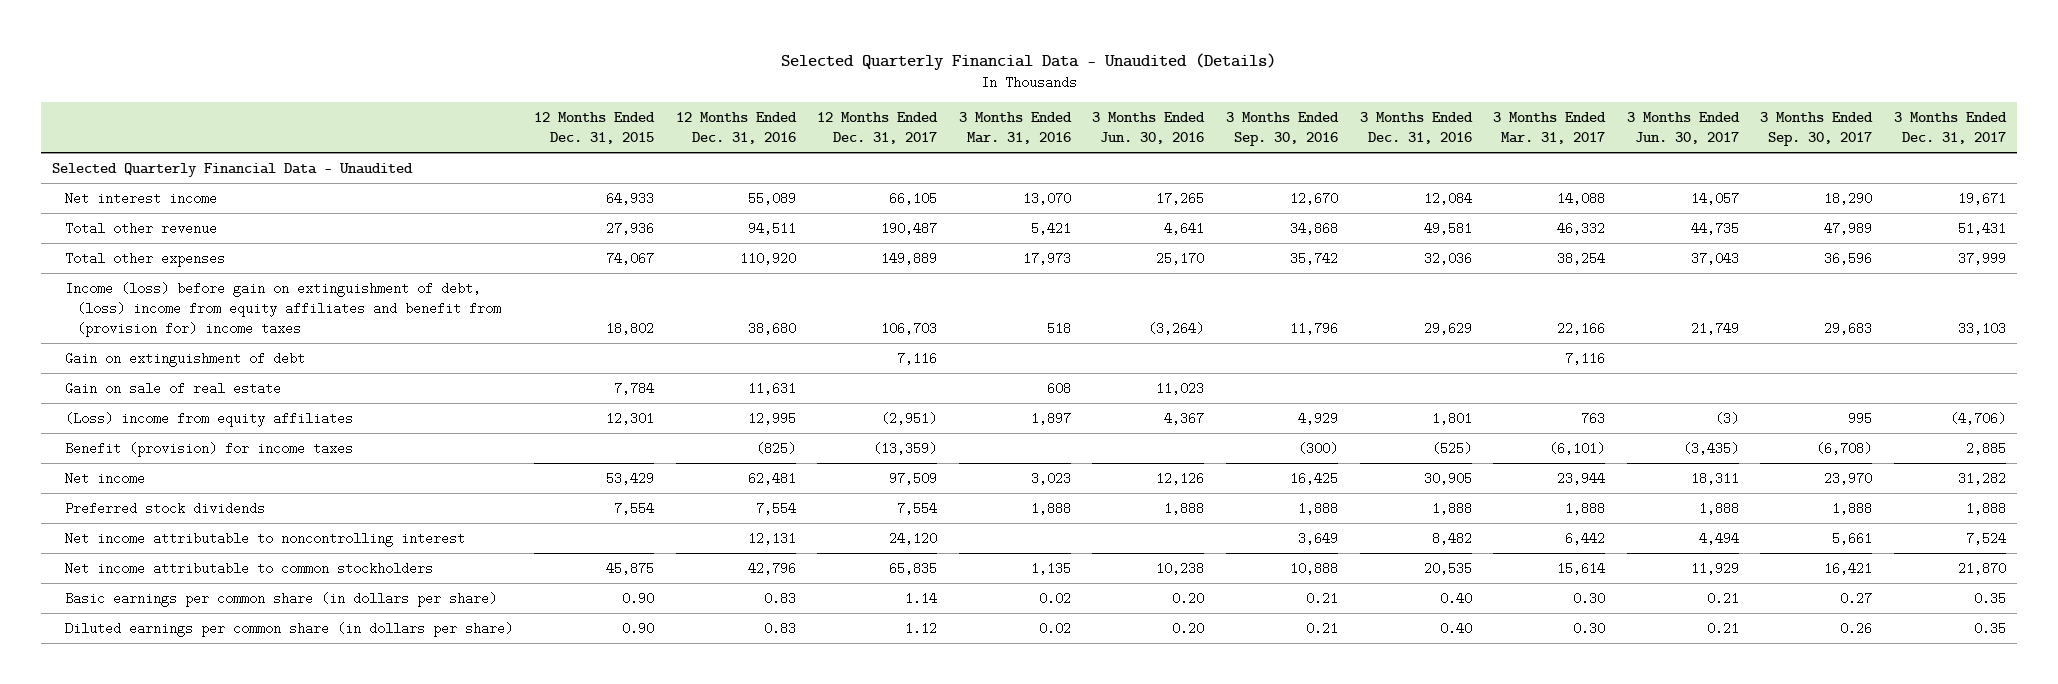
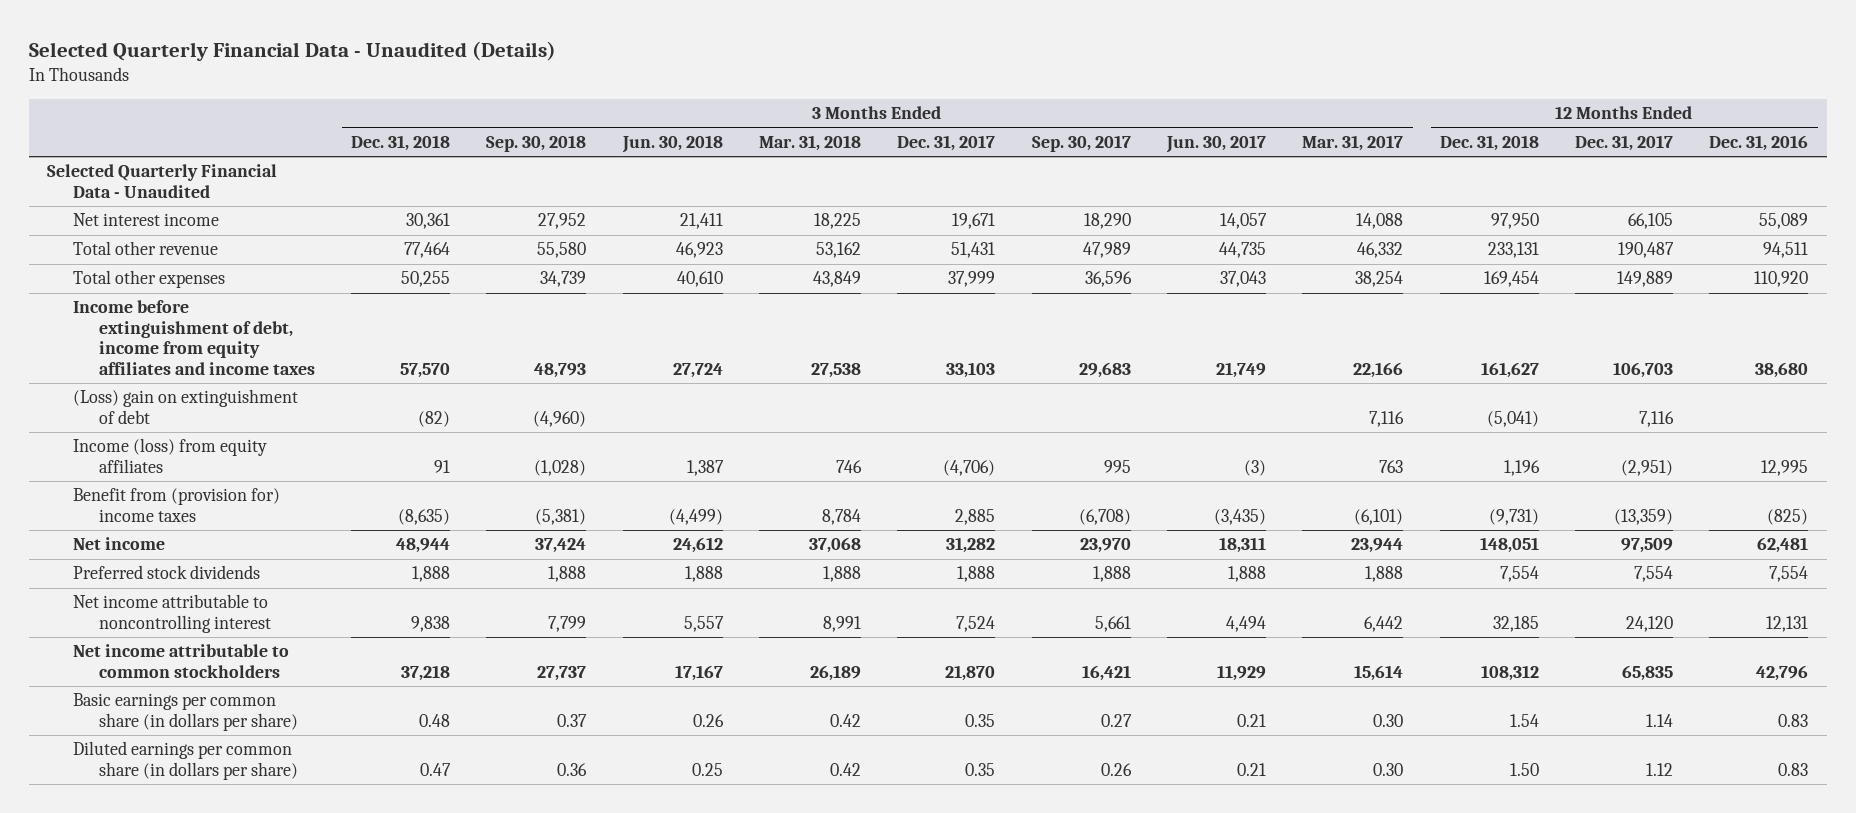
[534,112,656,145] 12 Months Ended Dec. 31, 2015 -> none
[958,112,1072,145] 3 Months Ended Mar. 31, 2016 -> none
[1092,112,1206,145] 3 Months Ended Jun. 30, 2016 -> none
[1226,112,1340,147] 3 Months Ended Sep. 30, 2016 -> none
[1359,112,1473,145] 3 Months Ended Dec. 31, 2016 -> none
none -> [351,134,451,151] Dec. 31, 2018
none -> [486,134,587,152] Sep. 30, 2018
none -> [621,134,723,153] Jun. 30, 2018
none -> [759,134,862,151] Mar. 31, 2018
none -> [1439,134,1539,151] Dec. 31, 2018
[64,381,281,395] Gain on sale of real estate -> none
[64,281,501,337] Income (loss) before gain on extinguishment of debt, (loss) income from equity affiliates and benefit from (provision for) income taxes -> [73,300,315,375] Income before extinguishment of debt, income from equity affiliates and income taxes
[64,351,305,367] Gain on extinguishment of debt -> [73,389,299,424] (Loss) gain on extinguishment of debt
[64,411,353,427] (Loss) income from equity affiliates -> [73,438,268,473] Income (loss) from equity affiliates
[64,441,353,457] Benefit (provision) for income taxes -> [73,488,281,522] Benefit from (provision for) income taxes

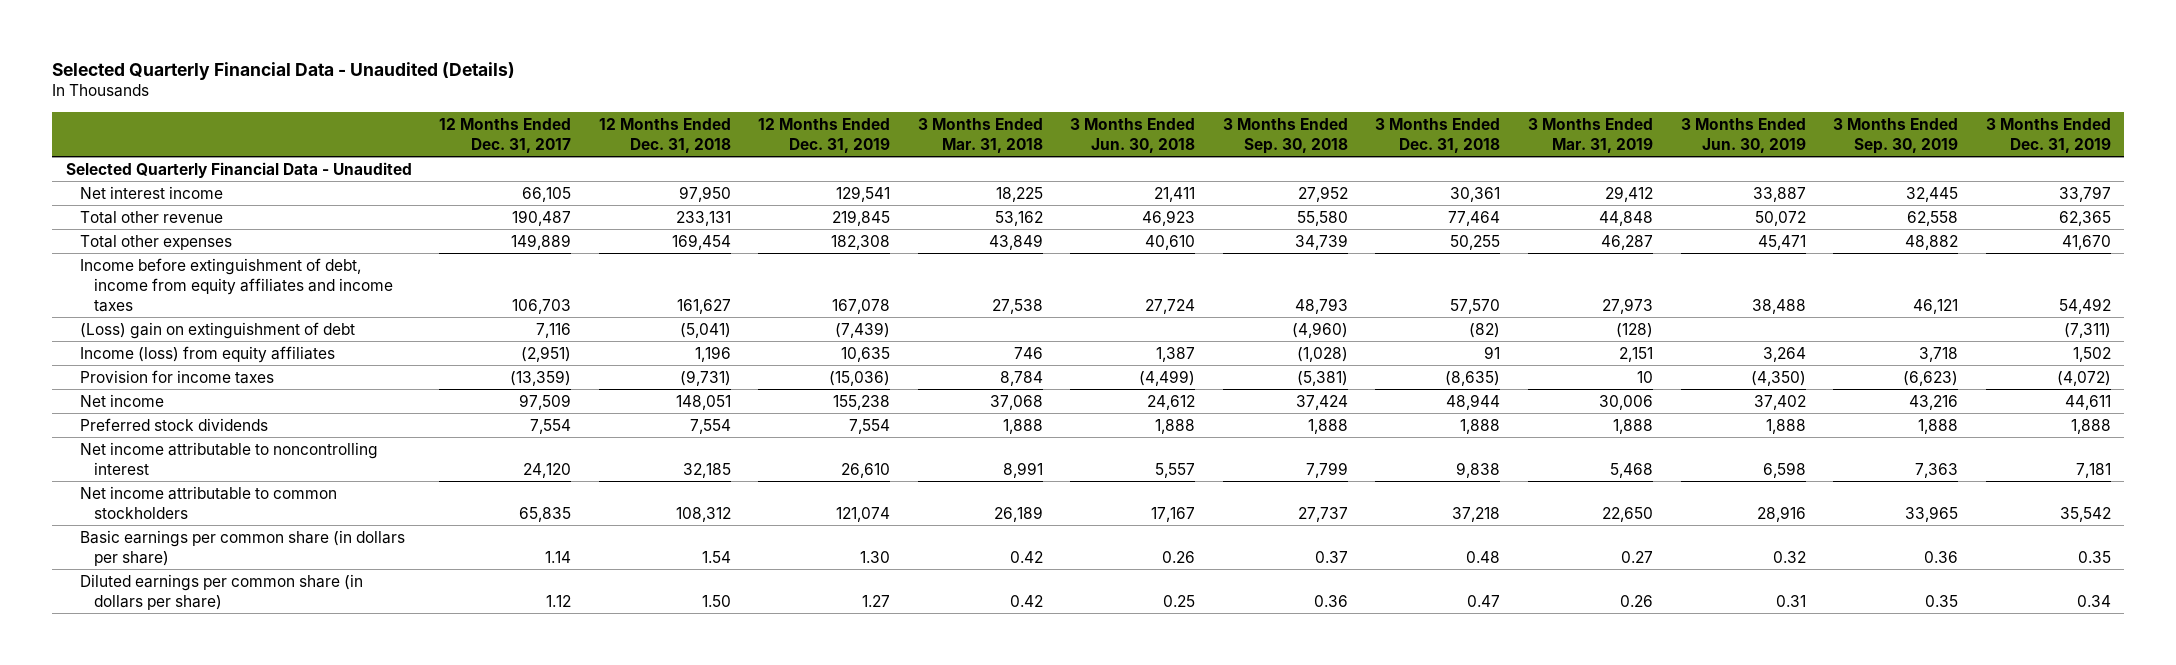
[897,134,996,151] Dec. 31, 2017 -> none
[1031,134,1131,152] Sep. 30, 2017 -> none
[1166,134,1267,153] Jun. 30, 2017 -> none
[1302,134,1404,151] Mar. 31, 2017 -> none
[1709,134,1809,151] Dec. 31, 2016 -> none
none -> [758,117,891,153] 12 Months Ended Dec. 31, 2019
none -> [1528,117,1654,153] 3 Months Ended Mar. 31, 2019
none -> [1680,117,1806,153] 3 Months Ended Jun. 30, 2019
none -> [1833,117,1959,154] 3 Months Ended Sep. 30, 2019
none -> [1985,117,2111,153] 3 Months Ended Dec. 31, 2019
[73,488,281,522] Benefit from (provision for) income taxes -> [79,369,274,384] Provision for income taxes

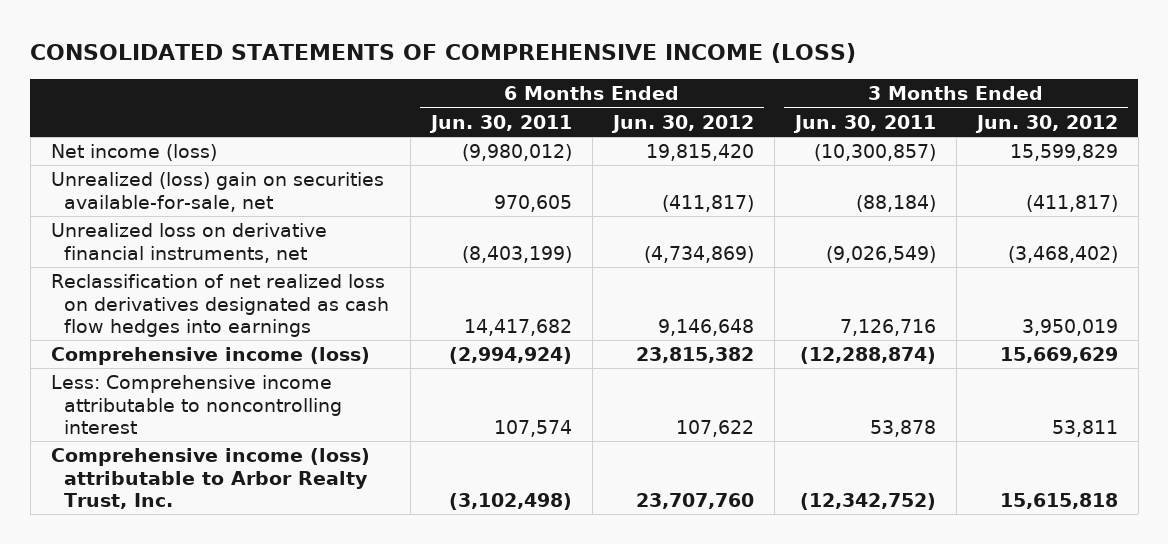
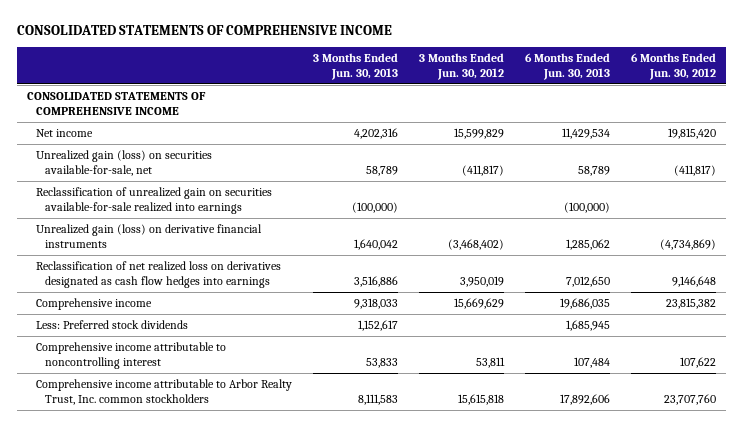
[30,42,857,63] CONSOLIDATED STATEMENTS OF COMPREHENSIVE INCOME (LOSS) -> [16,25,392,36] CONSOLIDATED STATEMENTS OF COMPREHENSIVE INCOME
[428,114,572,133] Jun. 30, 2011 -> none
[792,114,936,133] Jun. 30, 2011 -> none
none -> [313,53,399,80] 3 Months Ended Jun. 30, 2013
none -> [524,53,610,80] 6 Months Ended Jun. 30, 2013
none -> [26,92,206,115] CONSOLIDATED STATEMENTS OF COMPREHENSIVE INCOME
[50,144,217,162] Net income (loss) -> [36,129,94,138] Net income
[50,172,384,212] Unrealized (loss) gain on securities available-for-sale, net -> [36,150,213,176] Unrealized gain (loss) on securities available-for-sale, net
none -> [36,187,273,214] Reclassification of unrealized gain on securities available-for-sale realized into earnings
[50,223,327,263] Unrealized loss on derivative financial instruments, net -> [36,224,263,248] Unrealized gain (loss) on derivative financial instruments
[50,347,370,366] Comprehensive income (loss) -> [36,298,153,311] Comprehensive income
none -> [36,320,189,330] Less: Preferred stock dividends
[50,375,343,434] Less: Comprehensive income attributable to noncontrolling interest -> [36,342,227,369] Comprehensive income attributable to noncontrolling interest
[50,448,370,509] Comprehensive income (loss) attributable to Arbor Realty Trust, Inc. -> [36,379,293,405] Comprehensive income attributable to Arbor Realty Trust, Inc. common stockholders

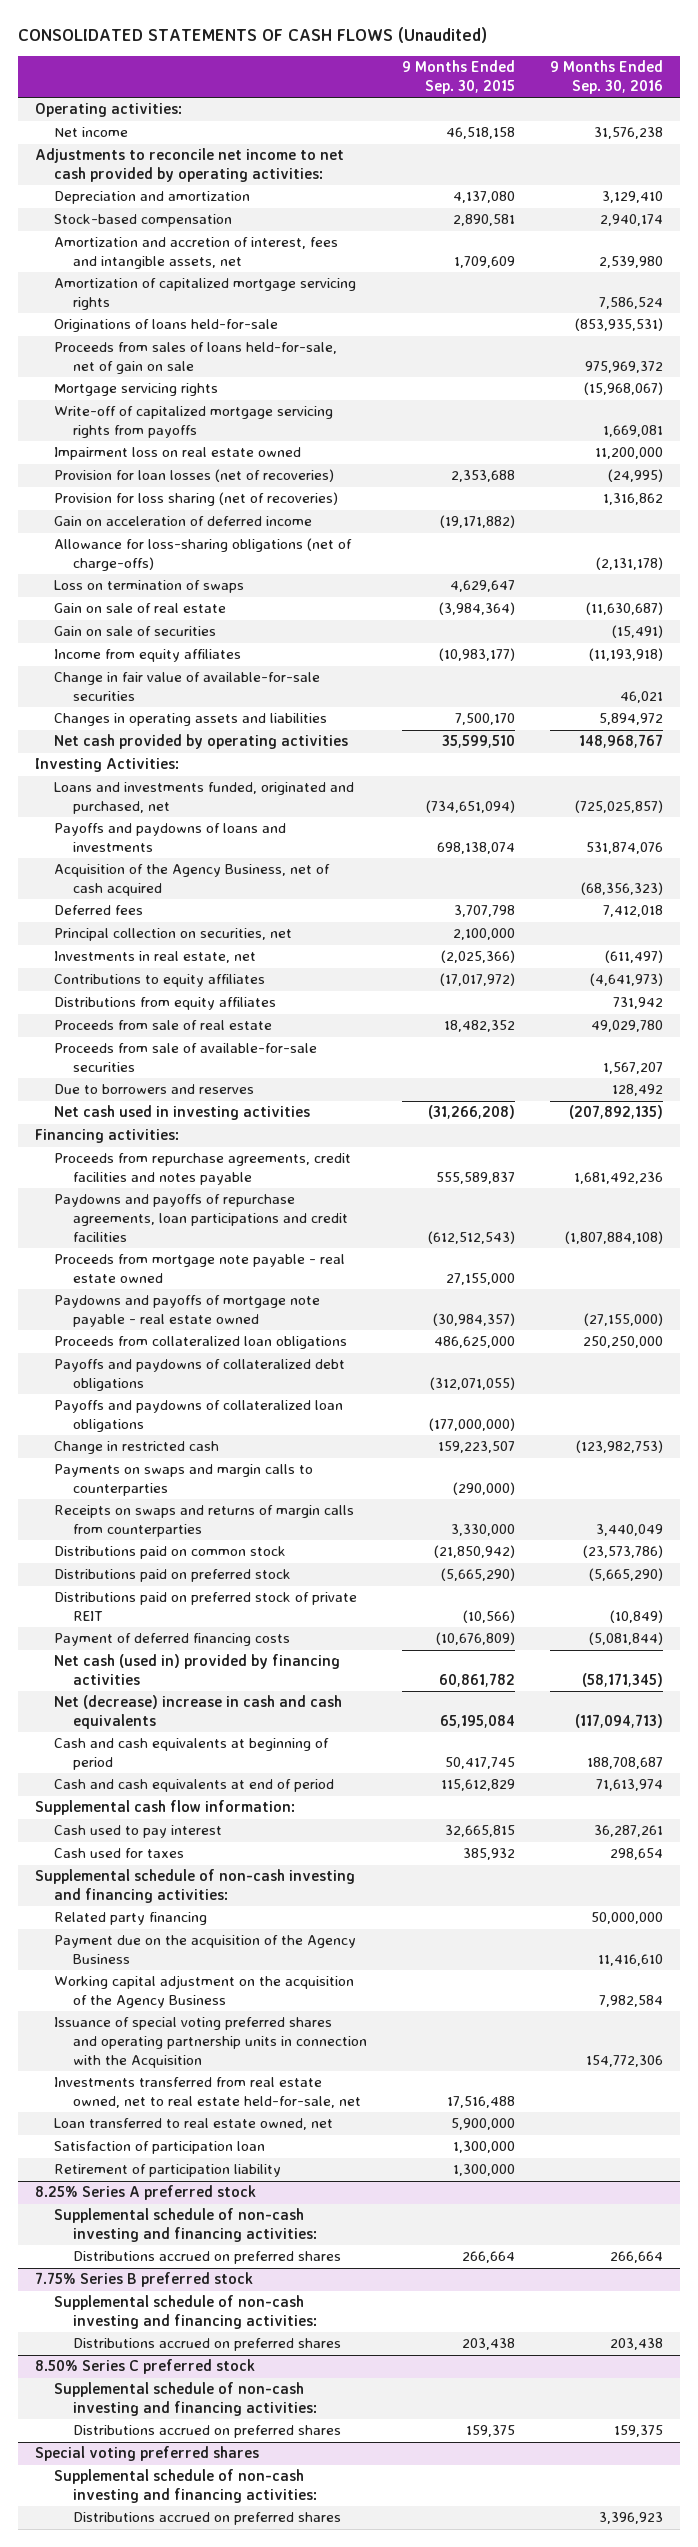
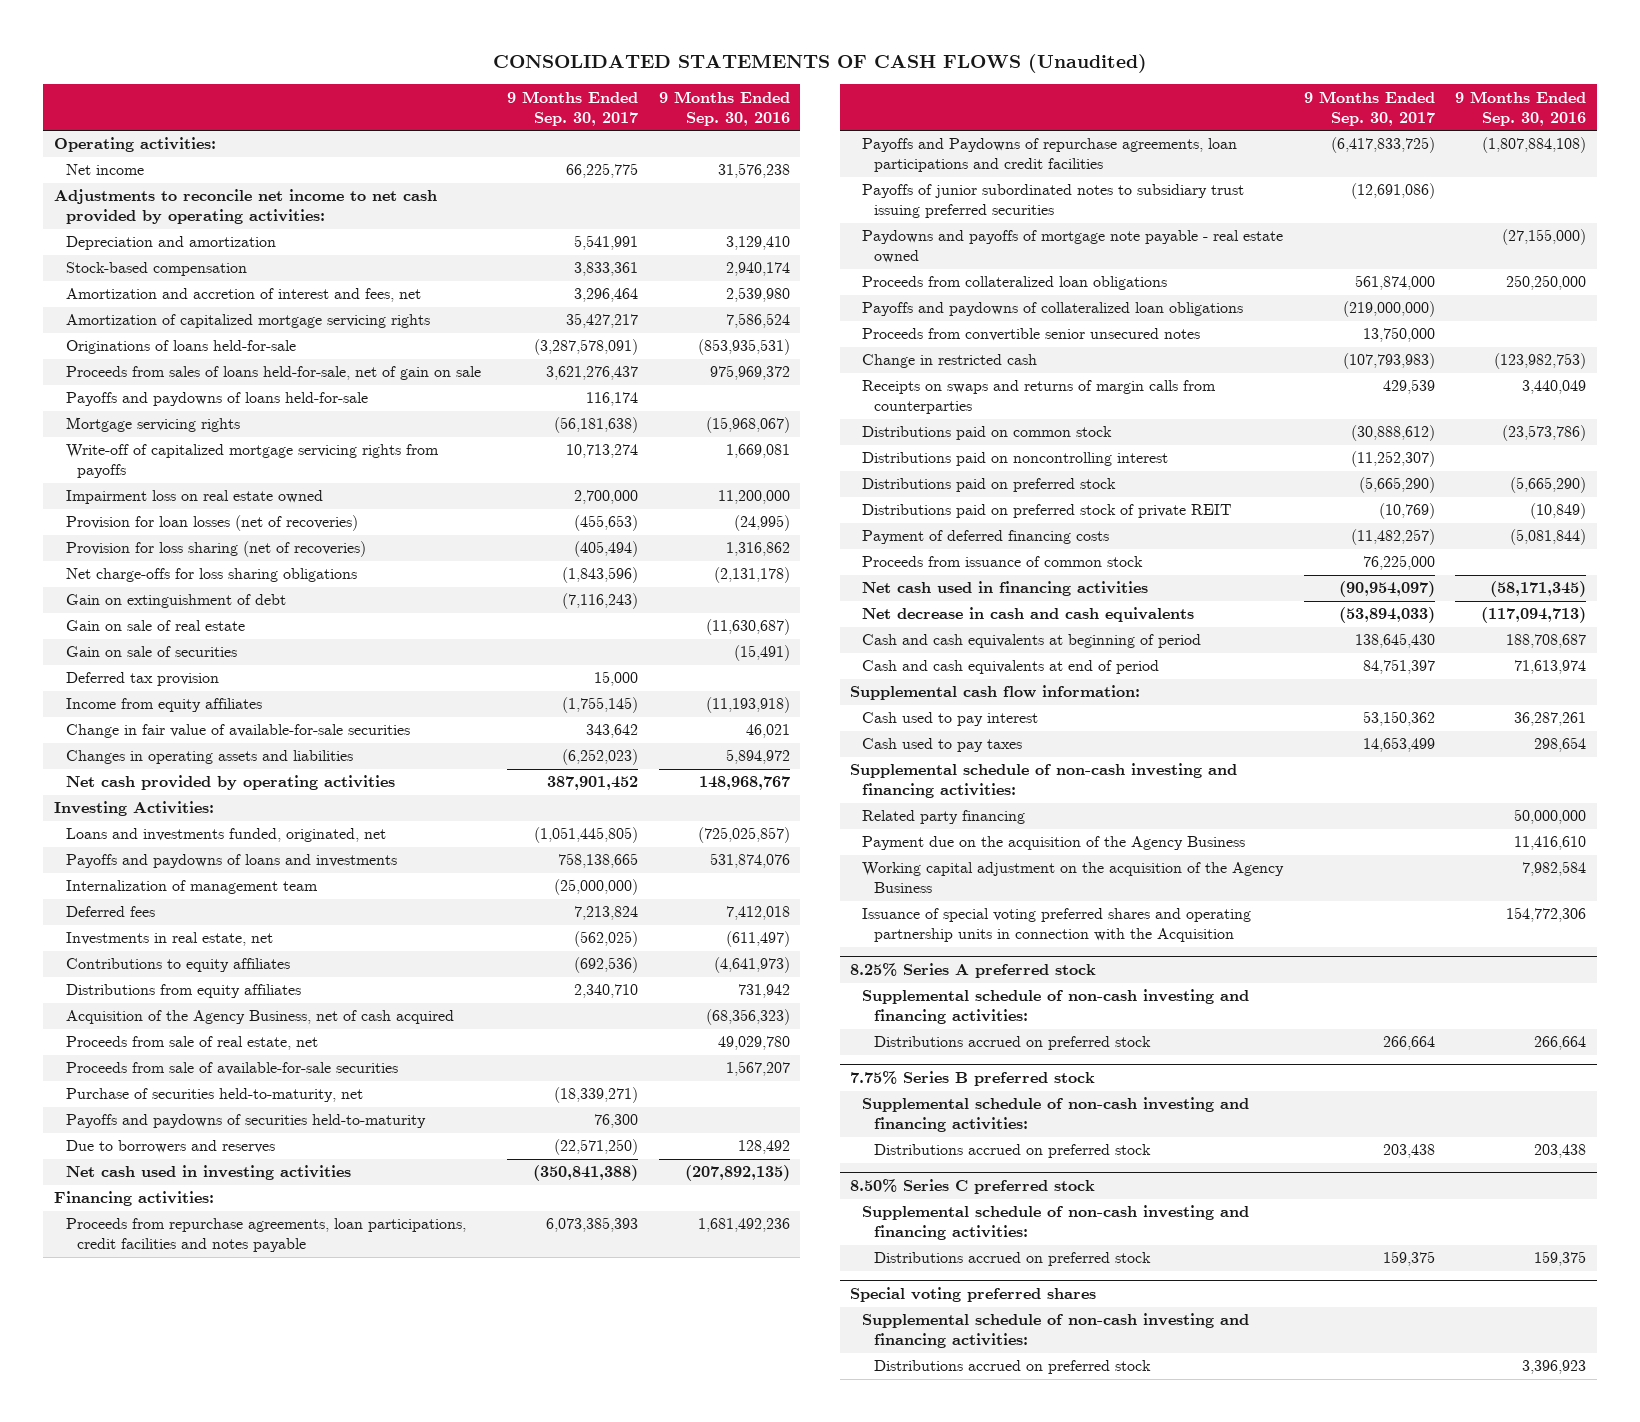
[401,60,515,94] 9 Months Ended Sep. 30, 2015 -> none
none -> [507,90,639,126] 9 Months Ended Sep. 30, 2017
[53,237,338,270] Amortization and accretion of interest, fees and intangible assets, net -> [65,288,421,303] Amortization and accretion of interest and fees, net
none -> [65,392,368,407] Payoffs and paydowns of loans held-for-sale
[53,516,312,527] Gain on acceleration of deferred income -> none
[53,580,244,594] Loss on termination of swaps -> none
[53,538,352,572] Allowance for loss-sharing obligations (net of charge-offs) -> [65,568,357,583] Net charge-offs for loss sharing obligations
none -> [65,594,286,609] Gain on extinguishment of debt
none -> [65,672,219,687] Deferred tax provision
[53,782,354,815] Loans and investments funded, originated and purchased, net -> [65,828,386,843] Loans and investments funded, originated, net
none -> [65,880,318,895] Internalization of management team
[53,928,292,942] Principal collection on securities, net -> none
[53,864,330,897] Acquisition of the Agency Business, net of cash acquired -> [65,1010,454,1025] Acquisition of the Agency Business, net of cash acquired
[53,1020,272,1031] Proceeds from sale of real estate -> [65,1036,318,1051] Proceeds from sale of real estate, net
none -> [65,1088,363,1103] Purchase of securities held-to-maturity, net
none -> [65,1114,426,1129] Payoffs and paydowns of securities held-to-maturity
[53,1254,345,1284] Proceeds from mortgage note payable - real estate owned -> none
[53,1153,351,1186] Proceeds from repurchase agreements, credit facilities and notes payable -> [65,1218,466,1253] Proceeds from repurchase agreements, loan participations, credit facilities and notes payable
[53,1194,348,1243] Paydowns and payoffs of repurchase agreements, loan participations and credit facilities -> [862,138,1238,173] Payoffs and Paydowns of repurchase agreements, loan participations and credit facilities
none -> [862,184,1245,219] Payoffs of junior subordinated notes to subsidiary trust issuing preferred securities
[53,1359,345,1392] Payoffs and paydowns of collateralized debt obligations -> none
none -> [862,328,1201,342] Proceeds from convertible senior unsecured notes
[53,1464,313,1497] Payments on swaps and margin calls to counterparties -> none
none -> [862,452,1169,467] Distributions paid on noncontrolling interest
none -> [862,556,1144,568] Proceeds from issuance of common stock
[53,1654,340,1686] Net cash (used in) provided by financing activities -> [862,581,1149,597] Net cash used in financing activities
[53,1695,342,1730] Net (decrease) increase in cash and cash equivalents -> [862,607,1195,623] Net decrease in cash and cash equivalents
[53,1848,184,1859] Cash used for taxes -> [862,738,1023,753] Cash used to pay taxes
[53,2077,361,2109] Investments transferred from real estate owned, net to real estate held-for-sale, net -> none
[53,2118,333,2131] Loan transferred to real estate owned, net -> none
[53,2141,265,2155] Satisfaction of participation loan -> none
[53,2164,281,2178] Retirement of participation liability -> none
[72,2251,341,2265] Distributions accrued on preferred shares -> [874,1036,1152,1051] Distributions accrued on preferred stock
[72,2338,341,2352] Distributions accrued on preferred shares -> [874,1144,1152,1159] Distributions accrued on preferred stock
[72,2425,341,2439] Distributions accrued on preferred shares -> [874,1252,1152,1267] Distributions accrued on preferred stock
[72,2512,341,2526] Distributions accrued on preferred shares -> [874,1360,1152,1375] Distributions accrued on preferred stock

